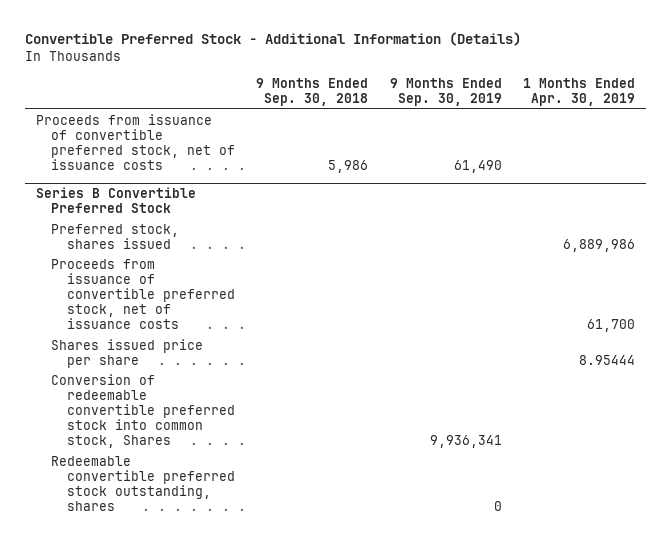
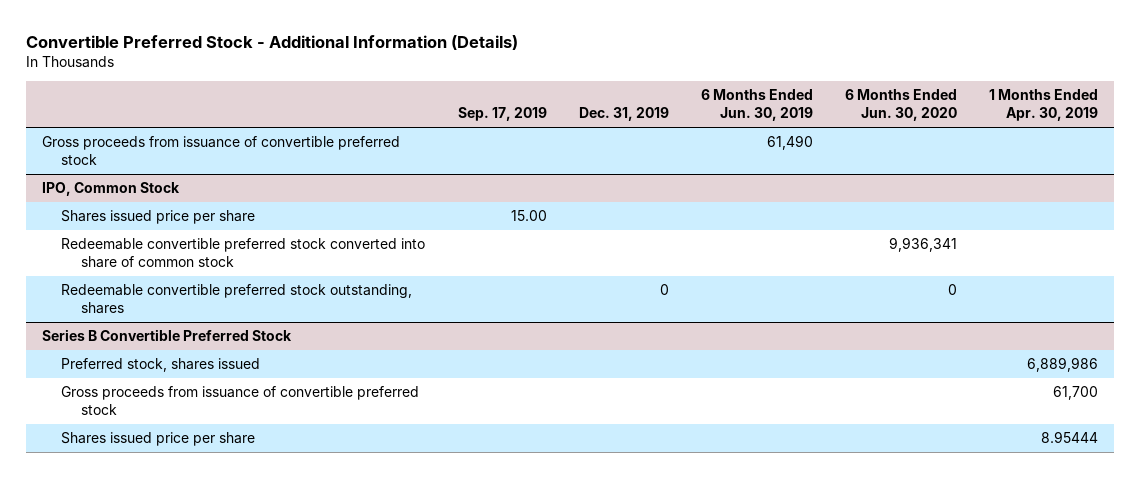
[256,77,369,106] 9 Months Ended Sep. 30, 2018 -> none
[389,77,502,106] 9 Months Ended Sep. 30, 2019 -> none
none -> [457,107,547,122] Sep. 17, 2019
none -> [578,107,669,122] Dec. 31, 2019
none -> [700,89,813,122] 6 Months Ended Jun. 30, 2019
none -> [845,89,958,122] 6 Months Ended Jun. 30, 2020
[35,113,236,171] Proceeds from issuance of convertible preferred stock, net of issuance costs -> [41,136,400,166] Gross proceeds from issuance of convertible preferred stock
none -> [41,182,180,197] IPO, Common Stock
none -> [61,210,256,225] Shares issued price per share
none -> [61,238,426,269] Redeemable convertible preferred stock converted into share of common stock
none -> [61,284,413,315] Redeemable convertible preferred stock outstanding, shares
[51,258,235,330] Proceeds from issuance of convertible preferred stock, net of issuance costs -> [61,386,420,416] Gross proceeds from issuance of convertible preferred stock
[51,373,235,449] Conversion of redeemable convertible preferred stock into common stock, Shares -> none
[51,455,235,512] Redeemable convertible preferred stock outstanding, shares -> none

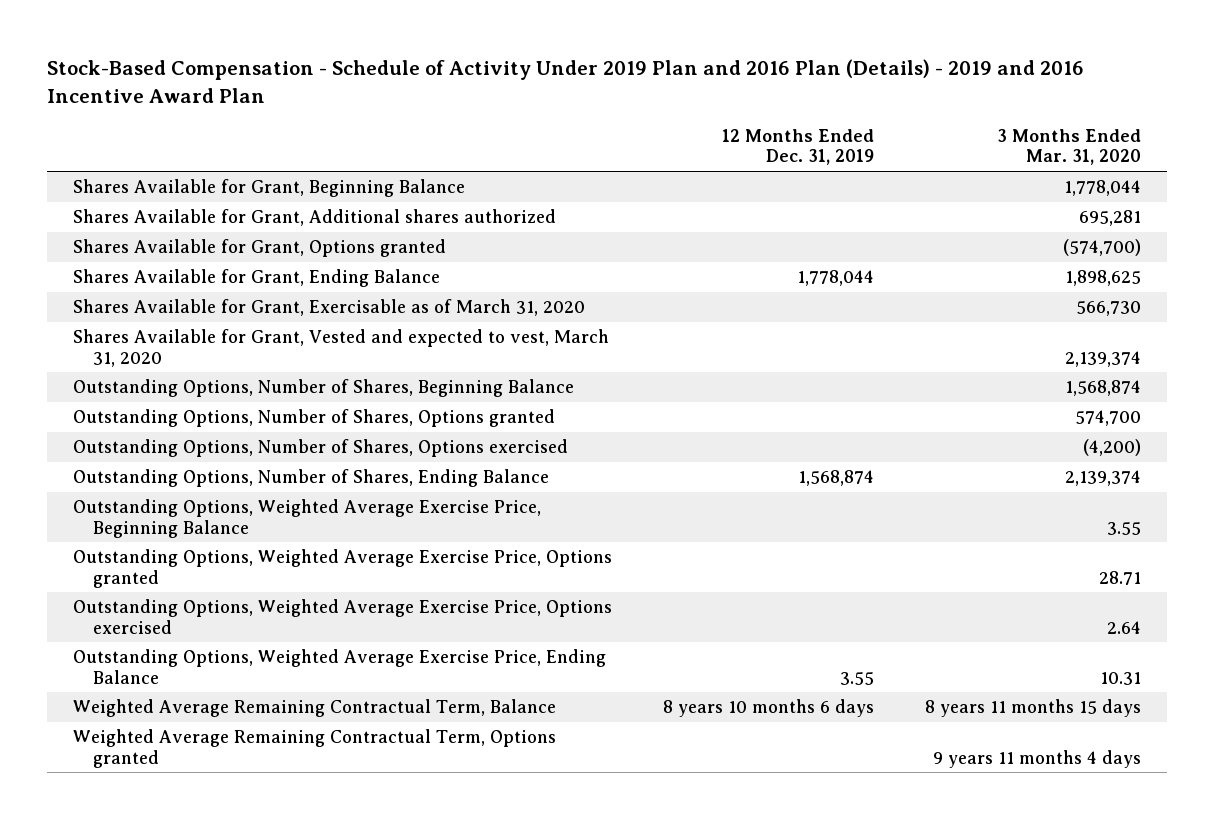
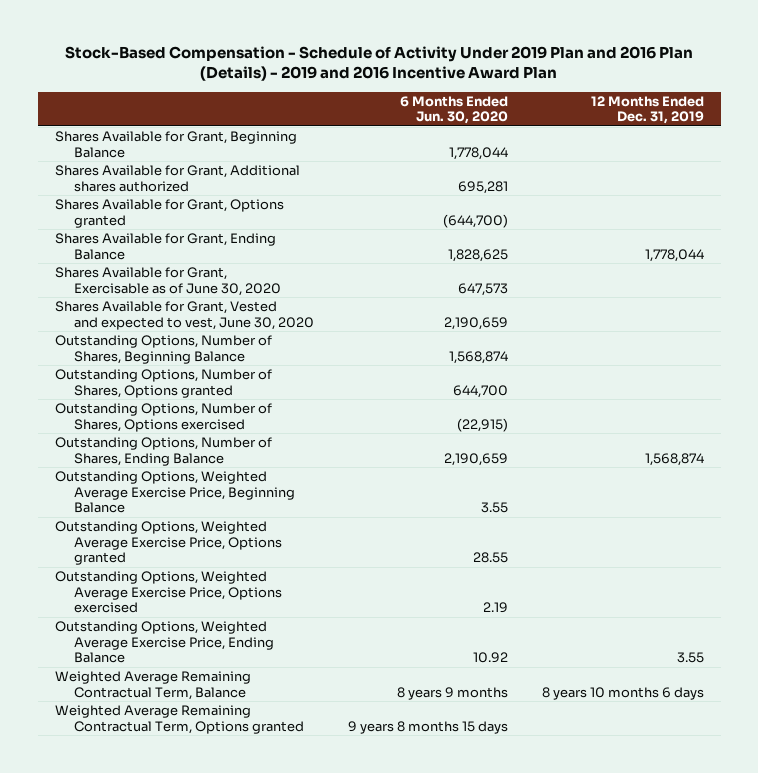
[997,128,1142,166] 3 Months Ended Mar. 31, 2020 -> none
none -> [399,95,508,125] 6 Months Ended Jun. 30, 2020
[73,298,586,316] Shares Available for Grant, Exercisable as of March 31, 2020 -> [54,267,282,296] Shares Available for Grant, Exercisable as of June 30, 2020
[73,328,610,367] Shares Available for Grant, Vested and expected to vest, March 31, 2020 -> [54,301,315,330] Shares Available for Grant, Vested and expected to vest, June 30, 2020

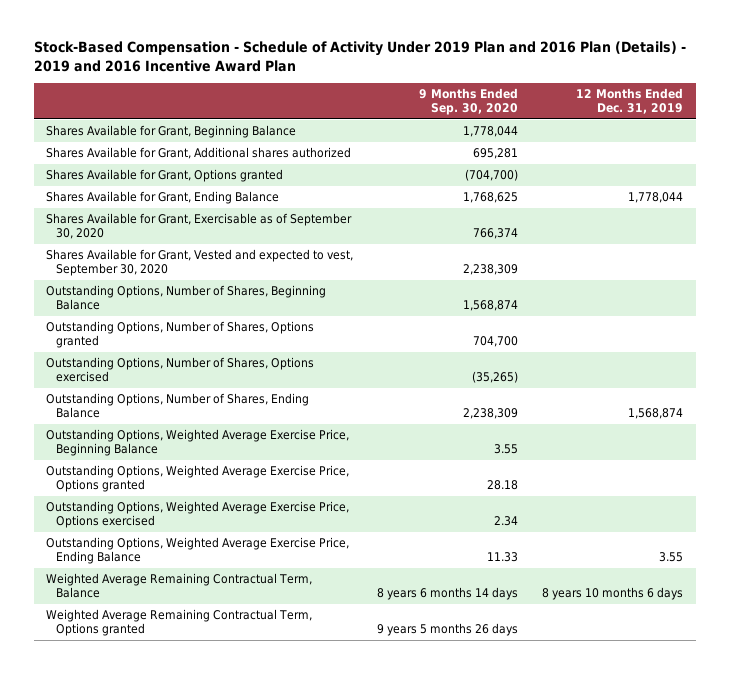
[399,95,508,125] 6 Months Ended Jun. 30, 2020 -> none
none -> [419,87,519,116] 9 Months Ended Sep. 30, 2020
[54,267,282,296] Shares Available for Grant, Exercisable as of June 30, 2020 -> [46,213,353,240] Shares Available for Grant, Exercisable as of September 30, 2020
[54,301,315,330] Shares Available for Grant, Vested and expected to vest, June 30, 2020 -> [46,249,354,277] Shares Available for Grant, Vested and expected to vest, September 30, 2020

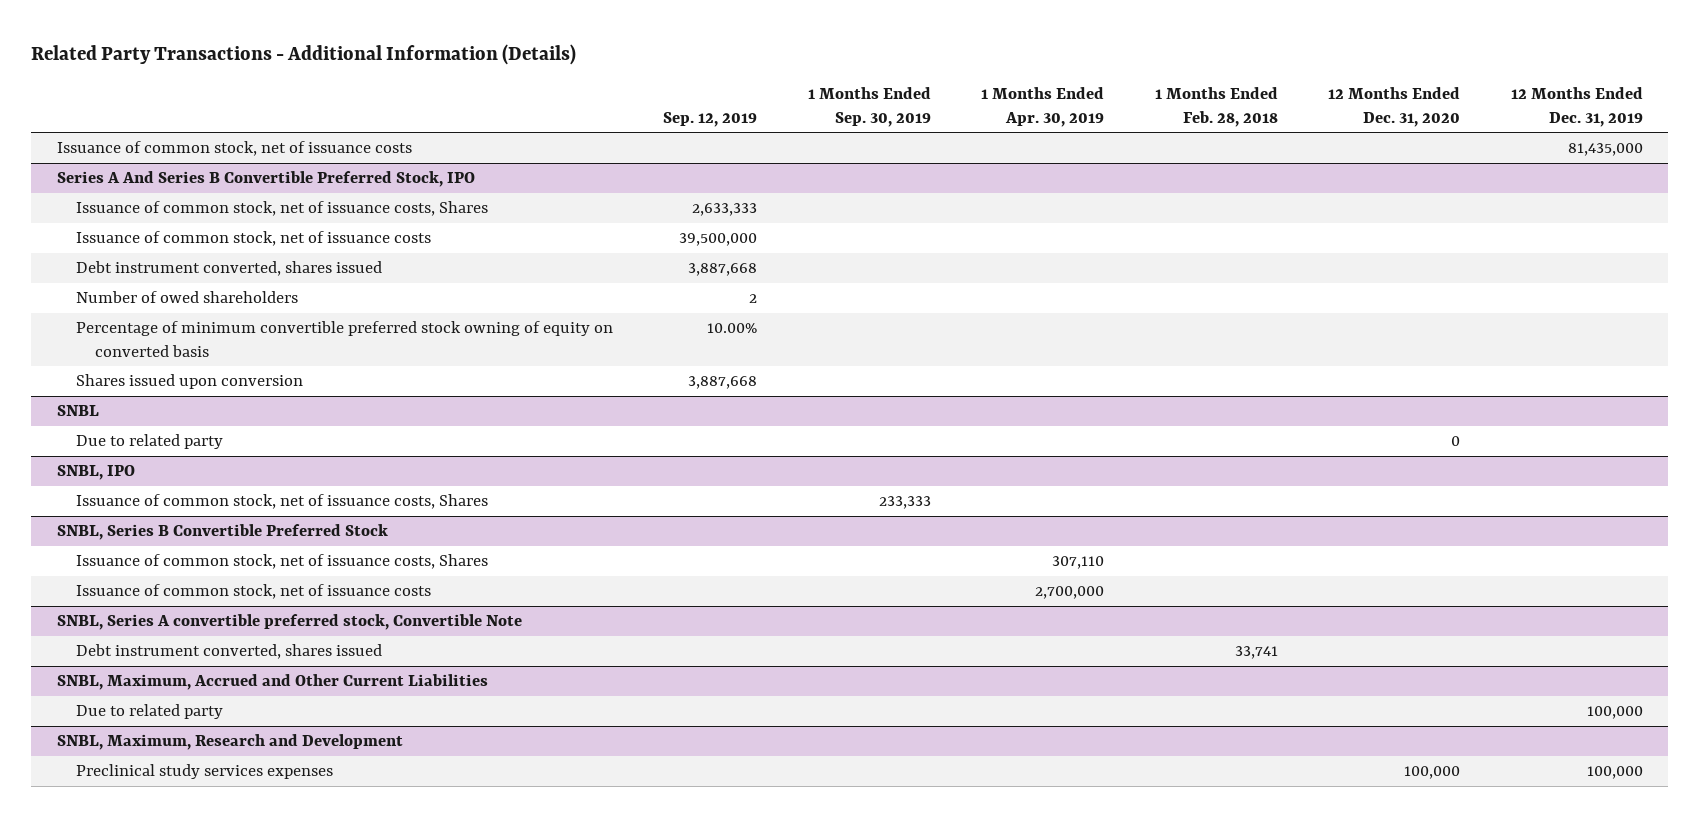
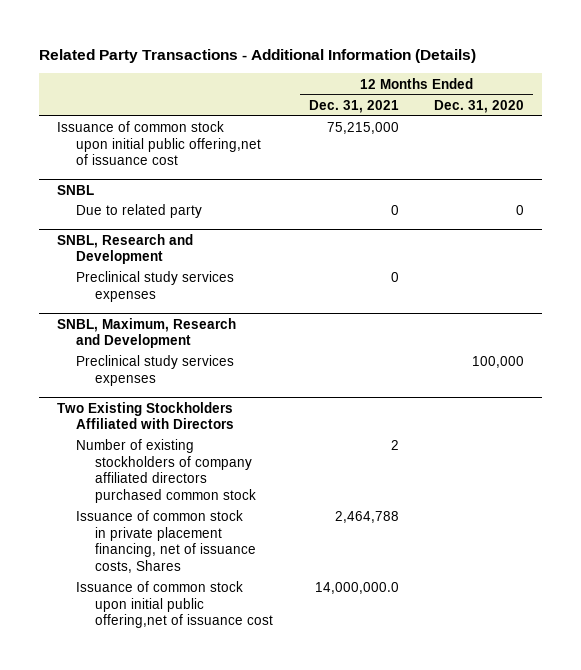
[663,111,758,127] Sep. 12, 2019 -> none
[807,87,931,127] 1 Months Ended Sep. 30, 2019 -> none
[981,87,1105,127] 1 Months Ended Apr. 30, 2019 -> none
[1154,87,1278,127] 1 Months Ended Feb. 28, 2018 -> none
[1511,87,1644,127] 12 Months Ended Dec. 31, 2019 -> none
none -> [308,99,399,113] Dec. 31, 2021
[56,171,475,188] Series A And Series B Convertible Preferred Stock, IPO -> none
[75,201,488,217] Issuance of common stock, net of issuance costs, Shares -> none
[75,231,431,247] Issuance of common stock, net of issuance costs -> none
[75,261,382,277] Debt instrument converted, shares issued -> none
[75,291,298,304] Number of owed shareholders -> none
[75,321,613,357] Percentage of minimum convertible preferred stock owning of equity on converted basis -> none
[75,374,303,390] Shares issued upon conversion -> none
[56,141,412,157] Issuance of common stock, net of issuance costs -> [56,121,261,166] Issuance of common stock upon initial public offering,net of issuance cost
[56,465,135,481] SNBL, IPO -> none
[75,494,488,510] Issuance of common stock, net of issuance costs, Shares -> none
[56,524,388,541] SNBL, Series B Convertible Preferred Stock -> none
[75,554,488,570] Issuance of common stock, net of issuance costs, Shares -> none
[75,584,431,600] Issuance of common stock, net of issuance costs -> none
[56,614,522,631] SNBL, Series A convertible preferred stock, Convertible Note -> none
[75,644,382,660] Debt instrument converted, shares issued -> none
[56,674,488,691] SNBL, Maximum, Accrued and Other Current Liabilities -> none
[75,704,223,720] Due to related party -> none
none -> [56,233,193,265] SNBL, Research and Development
none -> [75,271,234,302] Preclinical study services expenses
none -> [56,401,234,430] Two Existing Stockholders Affiliated with Directors
none -> [75,439,257,503] Number of existing stockholders of company affiliated directors purchased common stock
none -> [75,510,257,573] Issuance of common stock in private placement financing, net of issuance costs, Shares
none -> [75,581,274,629] Issuance of common stock upon initial public offering,net of issuance cost

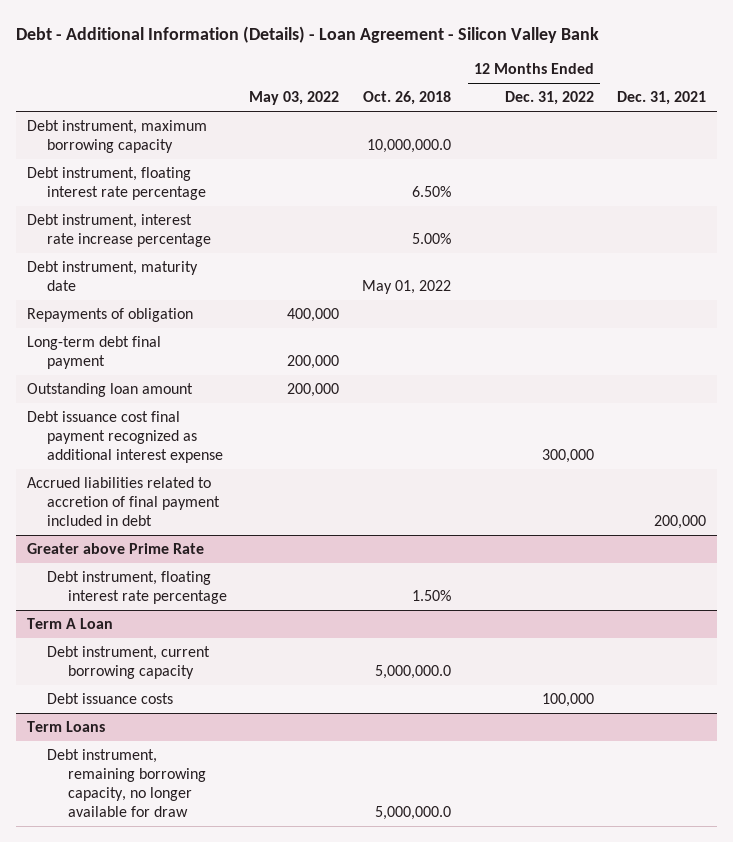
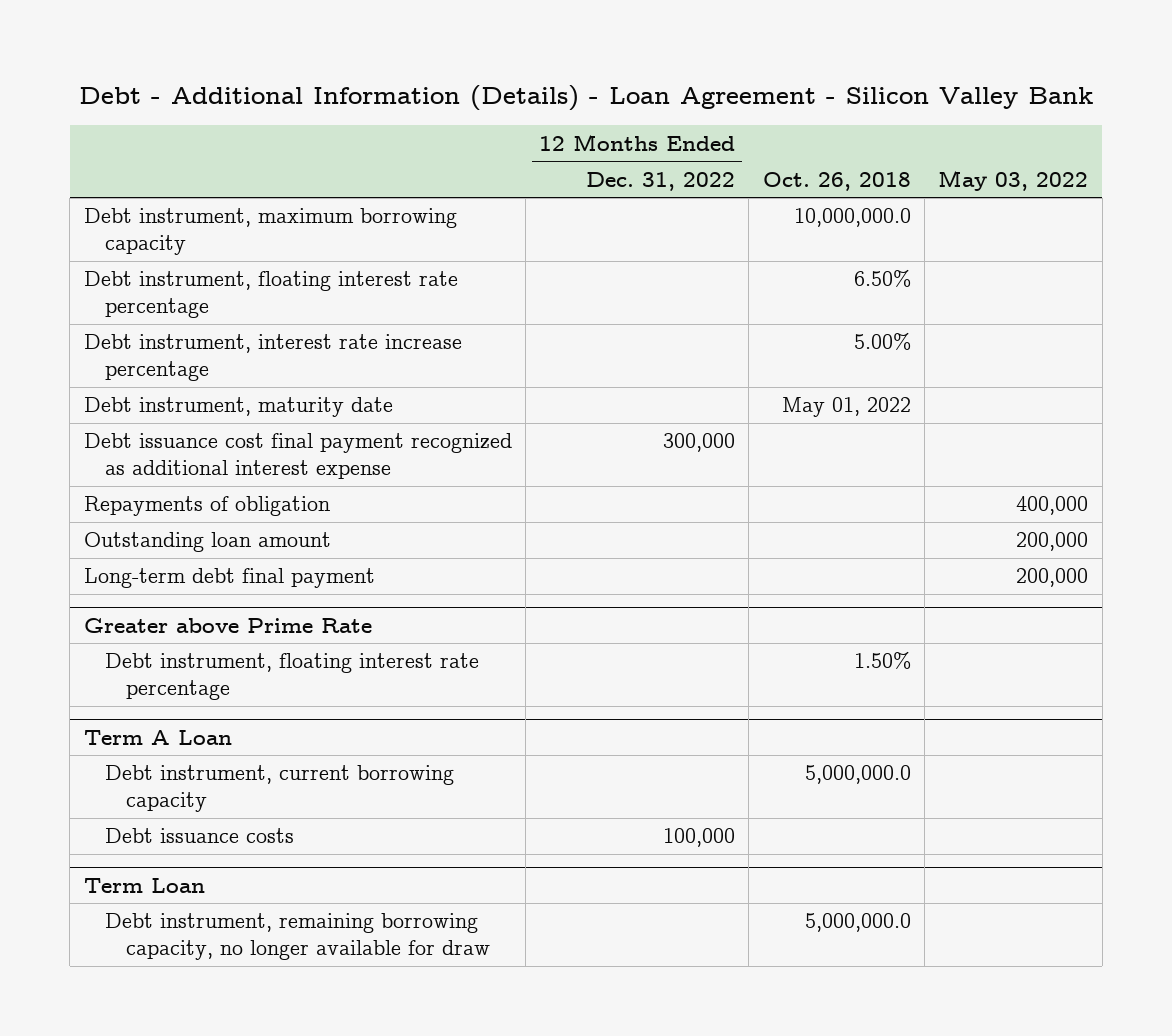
[616,91,706,106] Dec. 31, 2021 -> none
[27,410,224,464] Debt issuance cost final payment recognized as additional interest expense -> [83,433,512,480] Debt issuance cost final payment recognized as additional interest expense
[27,476,221,527] Accrued liabilities related to accretion of final payment included in debt -> none
[27,335,162,370] Long-term debt final payment -> [83,568,375,589] Long-term debt final payment
[27,720,106,732] Term Loans -> [83,877,205,893] Term Loan

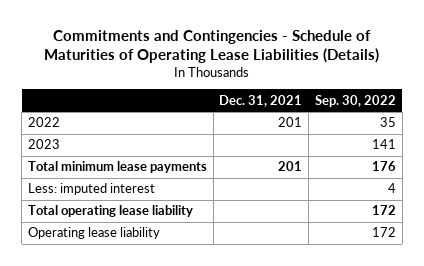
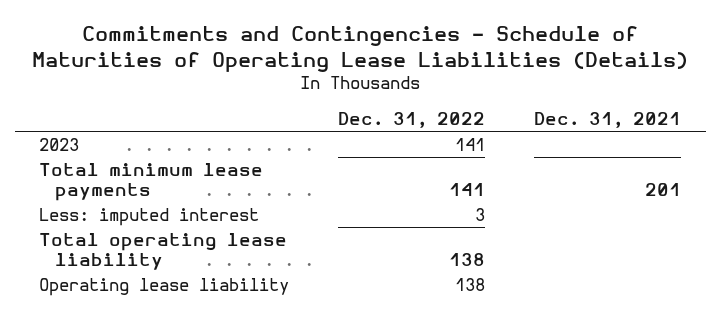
[314,94,396,107] Sep. 30, 2022 -> none
none -> [338,111,486,128] Dec. 31, 2022
[27,117,60,128] 2022 -> none

